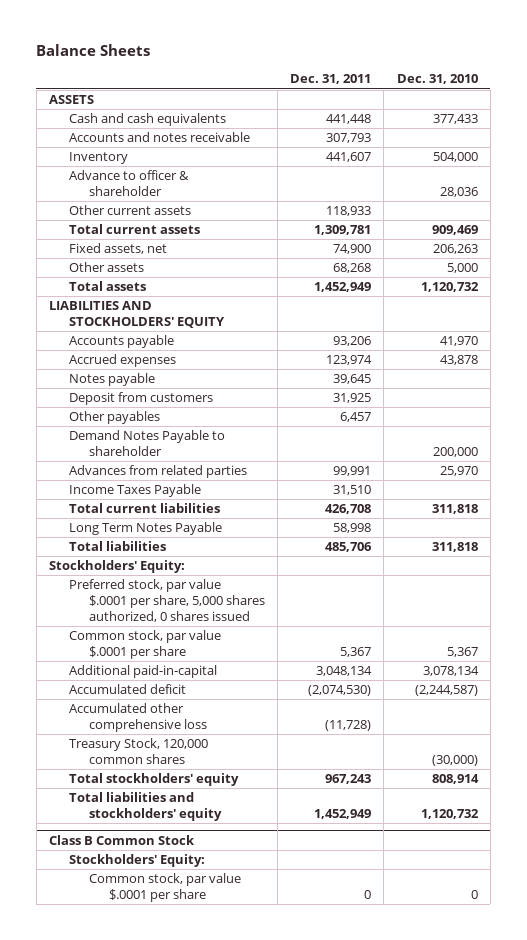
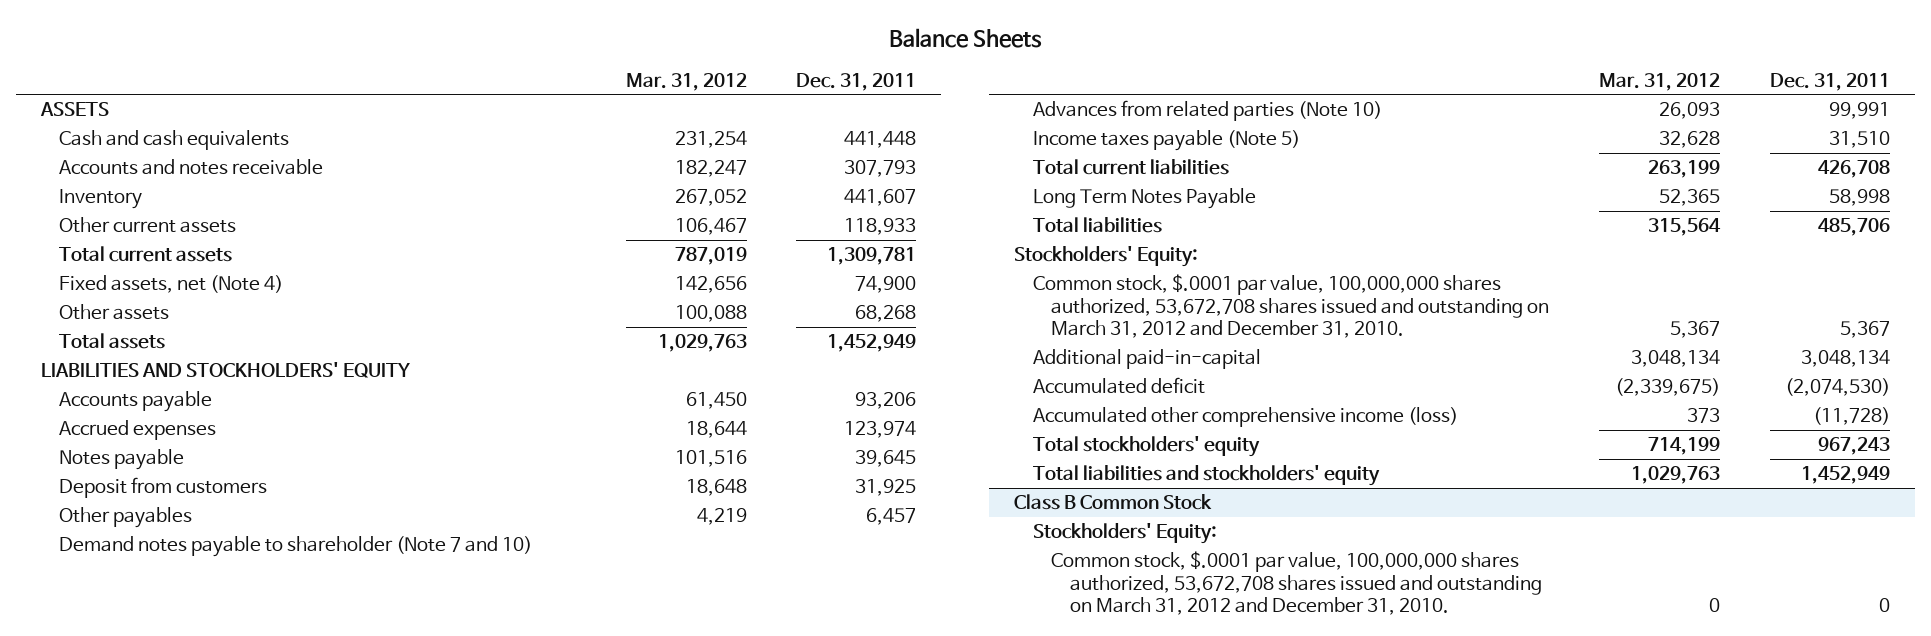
[396,74,478,85] Dec. 31, 2010 -> none
none -> [625,72,747,91] Mar. 31, 2012
[68,170,189,196] Advance to officer & shareholder -> none
[68,243,167,255] Fixed assets, net -> [59,275,284,294] Fixed assets, net (Note 4)
[68,430,225,456] Demand Notes Payable to shareholder -> [59,536,533,558] Demand notes payable to shareholder (Note 7 and 10)
[68,465,247,479] Advances from related parties -> [1032,100,1382,122] Advances from related parties (Note 10)
[68,484,201,498] Income Taxes Payable -> [1032,130,1300,152] Income taxes payable (Note 5)
[68,579,265,622] Preferred stock, par value $.0001 per share, 5,000 shares authorized, 0 shares issued -> none
[68,630,221,659] Common stock, par value $.0001 per share -> [1032,274,1550,339] Common stock, $.0001 par value, 100,000,000 shares authorized, 53,672,708 shares issued and outstanding on March 31, 2012 and December 31, 2010.
[68,738,208,764] Treasury Stock, 120,000 common shares -> none
[68,703,207,732] Accumulated other comprehensive loss -> [1032,407,1458,428] Accumulated other comprehensive income (loss)
[88,873,241,902] Common stock, par value $.0001 per share -> [1051,551,1542,616] Common stock, $.0001 par value, 100,000,000 shares authorized, 53,672,708 shares issued and outstanding on March 31, 2012 and December 31, 2010.

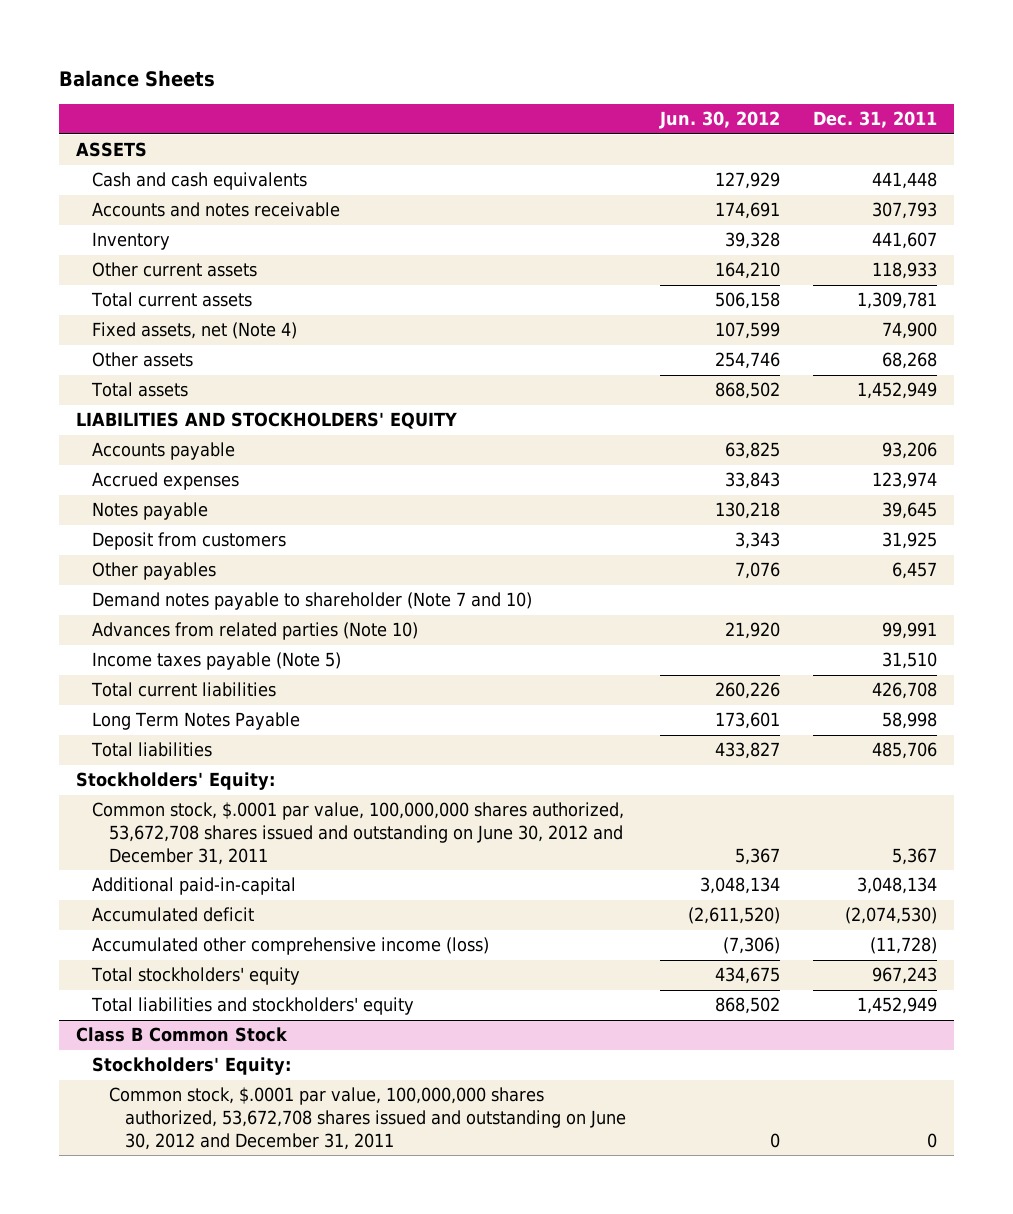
[625,72,747,91] Mar. 31, 2012 -> none
none -> [658,111,780,130] Jun. 30, 2012
[1032,274,1550,339] Common stock, $.0001 par value, 100,000,000 shares authorized, 53,672,708 shares issued and outstanding on March 31, 2012 and December 31, 2010. -> [92,802,625,865] Common stock, $.0001 par value, 100,000,000 shares authorized, 53,672,708 shares issued and outstanding on June 30, 2012 and December 31, 2011
[1051,551,1542,616] Common stock, $.0001 par value, 100,000,000 shares authorized, 53,672,708 shares issued and outstanding on March 31, 2012 and December 31, 2010. -> [108,1087,627,1150] Common stock, $.0001 par value, 100,000,000 shares authorized, 53,672,708 shares issued and outstanding on June 30, 2012 and December 31, 2011

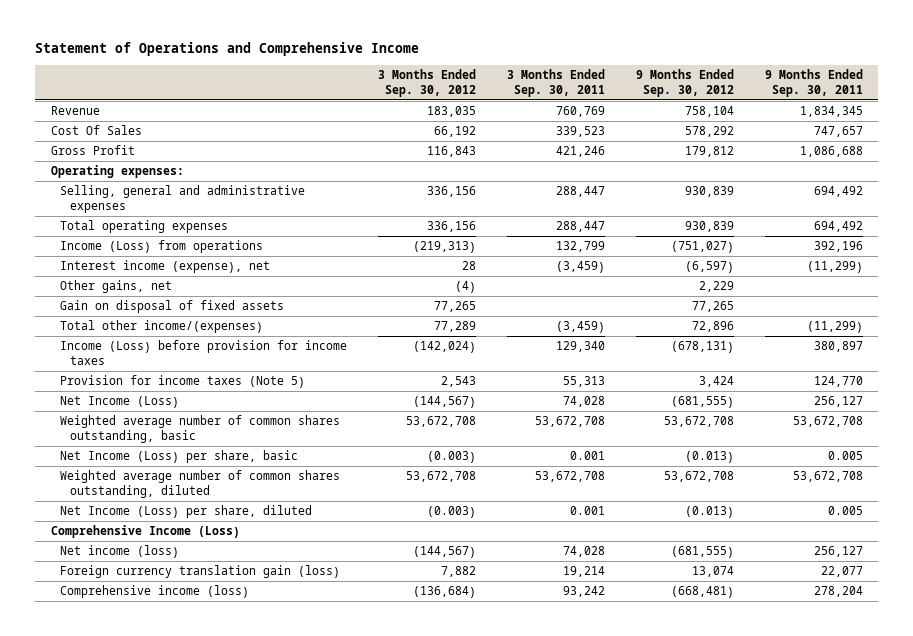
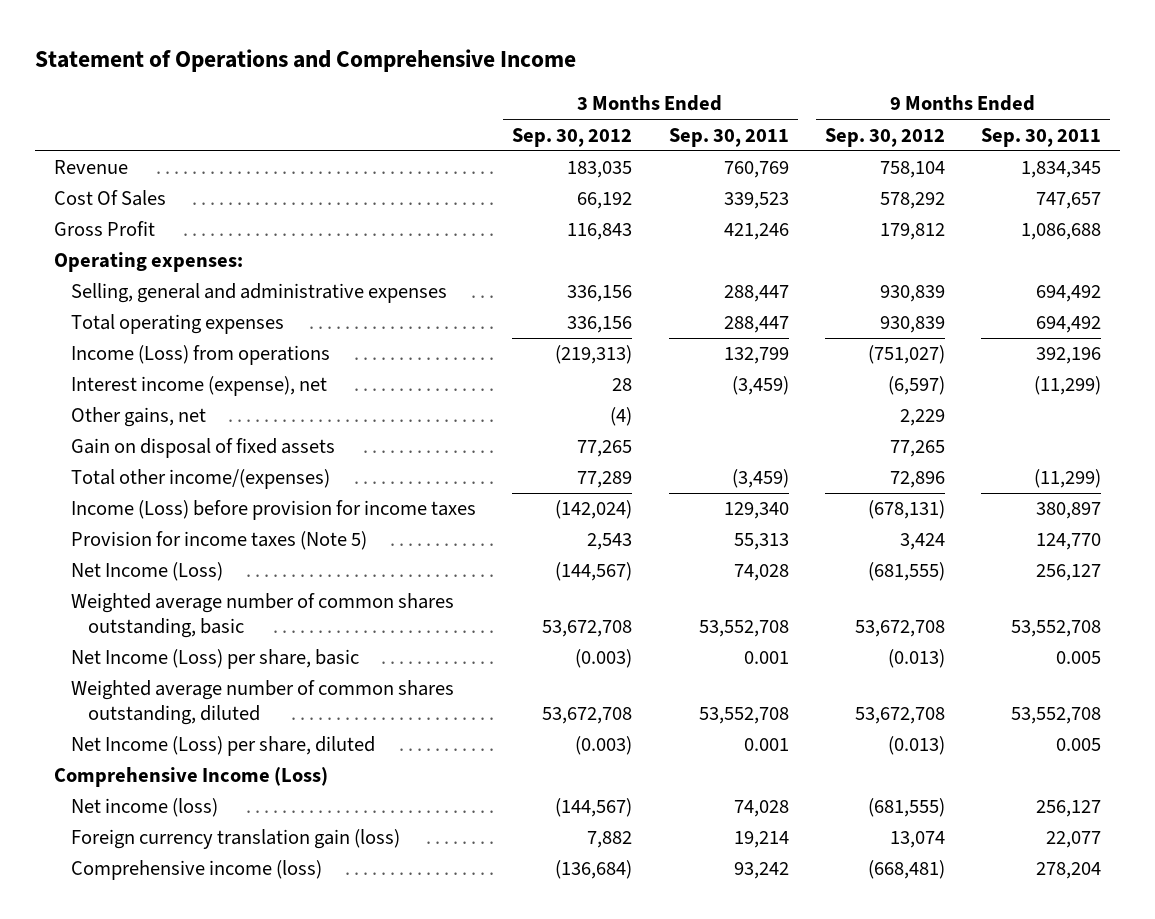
[534,416,605,428] 53,672,708 -> [698,620,789,638] 53,552,708
[792,416,863,428] 53,672,708 -> [1011,620,1102,638] 53,552,708
[534,471,605,483] 53,672,708 -> [698,707,789,725] 53,552,708
[792,471,863,483] 53,672,708 -> [1011,707,1102,725] 53,552,708

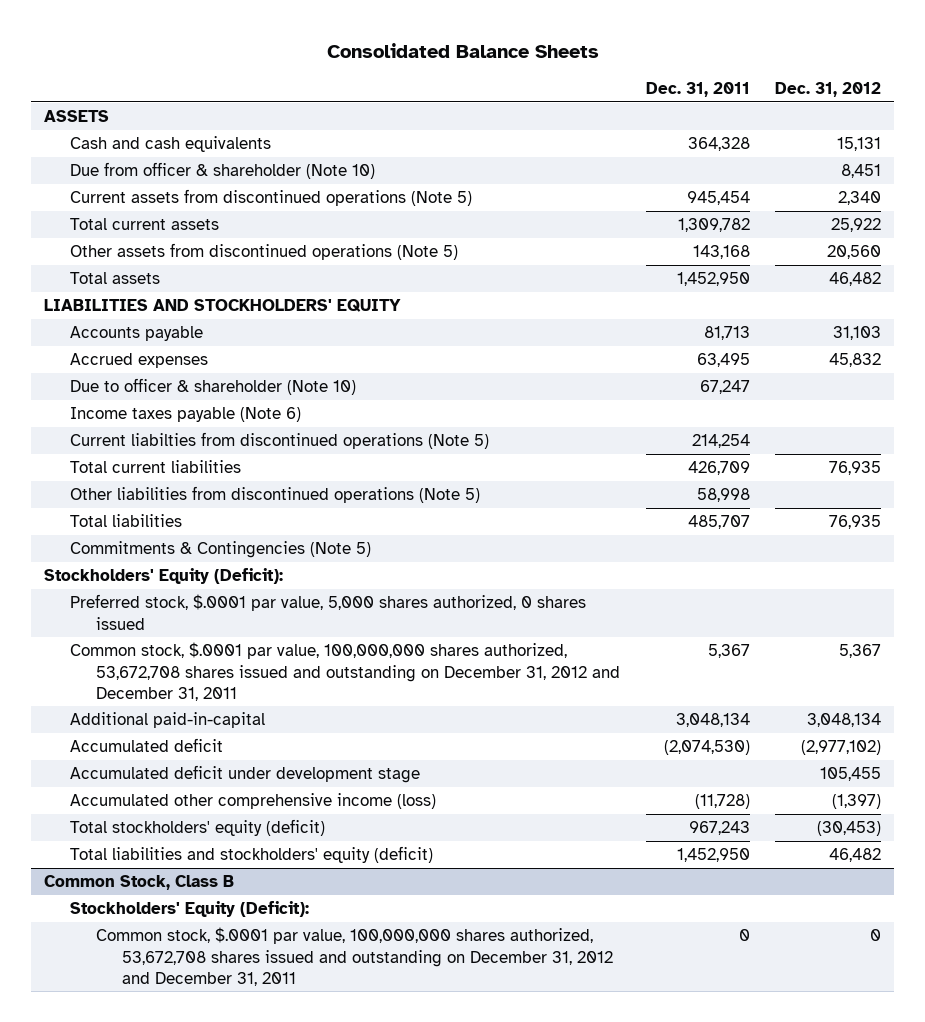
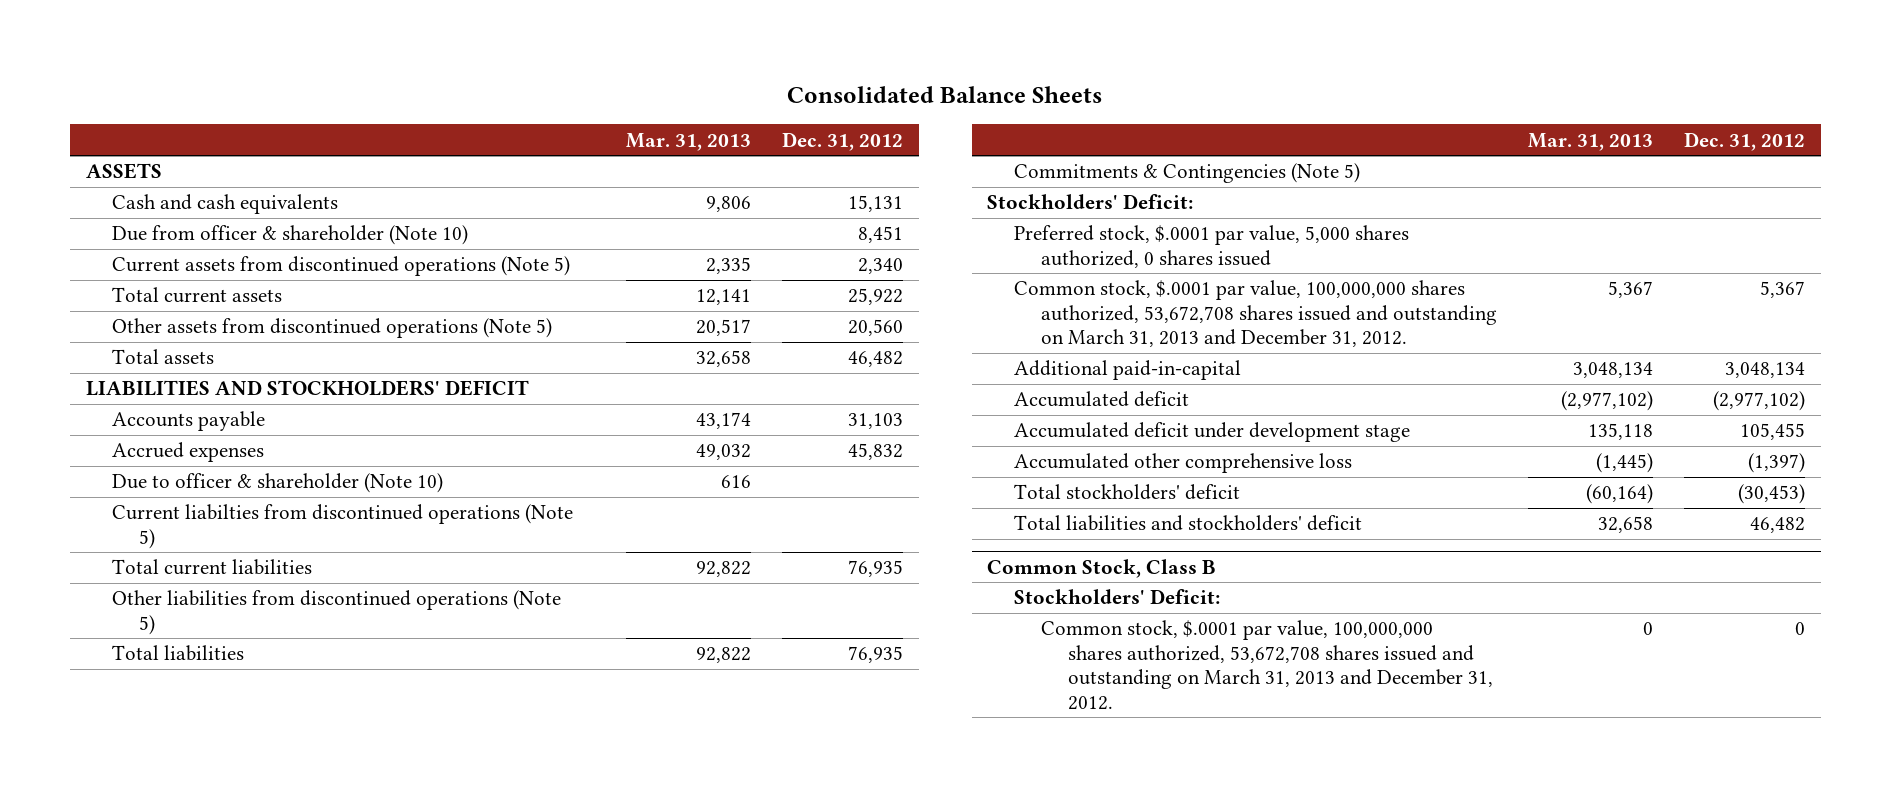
[645,82,750,98] Dec. 31, 2011 -> none
none -> [626,132,752,151] Mar. 31, 2013
[43,299,401,313] LIABILITIES AND STOCKHOLDERS' EQUITY -> [85,380,529,397] LIABILITIES AND STOCKHOLDERS' DEFICIT
[70,407,302,423] Income taxes payable (Note 6) -> none
[43,568,283,585] Stockholders' Equity (Deficit): -> [987,194,1194,210] Stockholders' Deficit:
[70,642,621,701] Common stock, $.0001 par value, 100,000,000 shares authorized, 53,672,708 shares issued and outstanding on December 31, 2012 and December 31, 2011 -> [1014,280,1498,348] Common stock, $.0001 par value, 100,000,000 shares authorized, 53,672,708 shares issued and outstanding on March 31, 2013 and December 31, 2012.
[70,793,437,810] Accumulated other comprehensive income (loss) -> [1014,453,1353,474] Accumulated other comprehensive loss
[70,819,326,837] Total stockholders' equity (deficit) -> [1014,484,1241,501] Total stockholders' deficit
[70,846,434,864] Total liabilities and stockholders' equity (deficit) -> [1014,515,1363,532] Total liabilities and stockholders' deficit
[70,901,310,918] Stockholders' Equity (Deficit): -> [1014,589,1221,605] Stockholders' Deficit:
[96,927,614,986] Common stock, $.0001 par value, 100,000,000 shares authorized, 53,672,708 shares issued and outstanding on December 31, 2012 and December 31, 2011 -> [1041,620,1493,710] Common stock, $.0001 par value, 100,000,000 shares authorized, 53,672,708 shares issued and outstanding on March 31, 2013 and December 31, 2012.

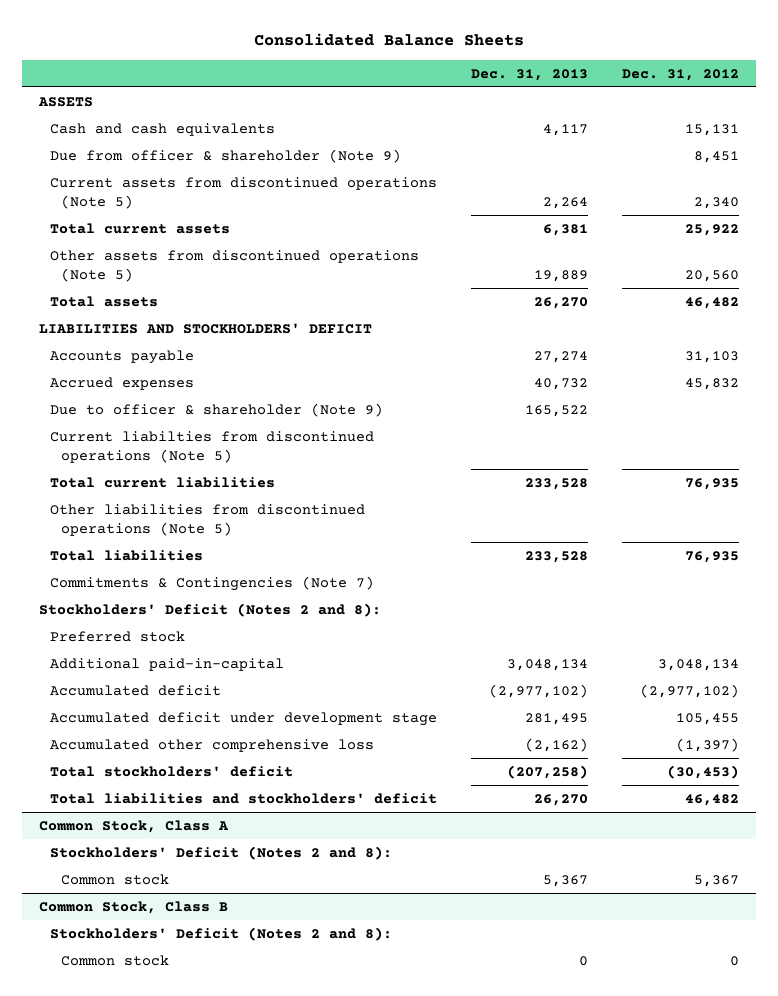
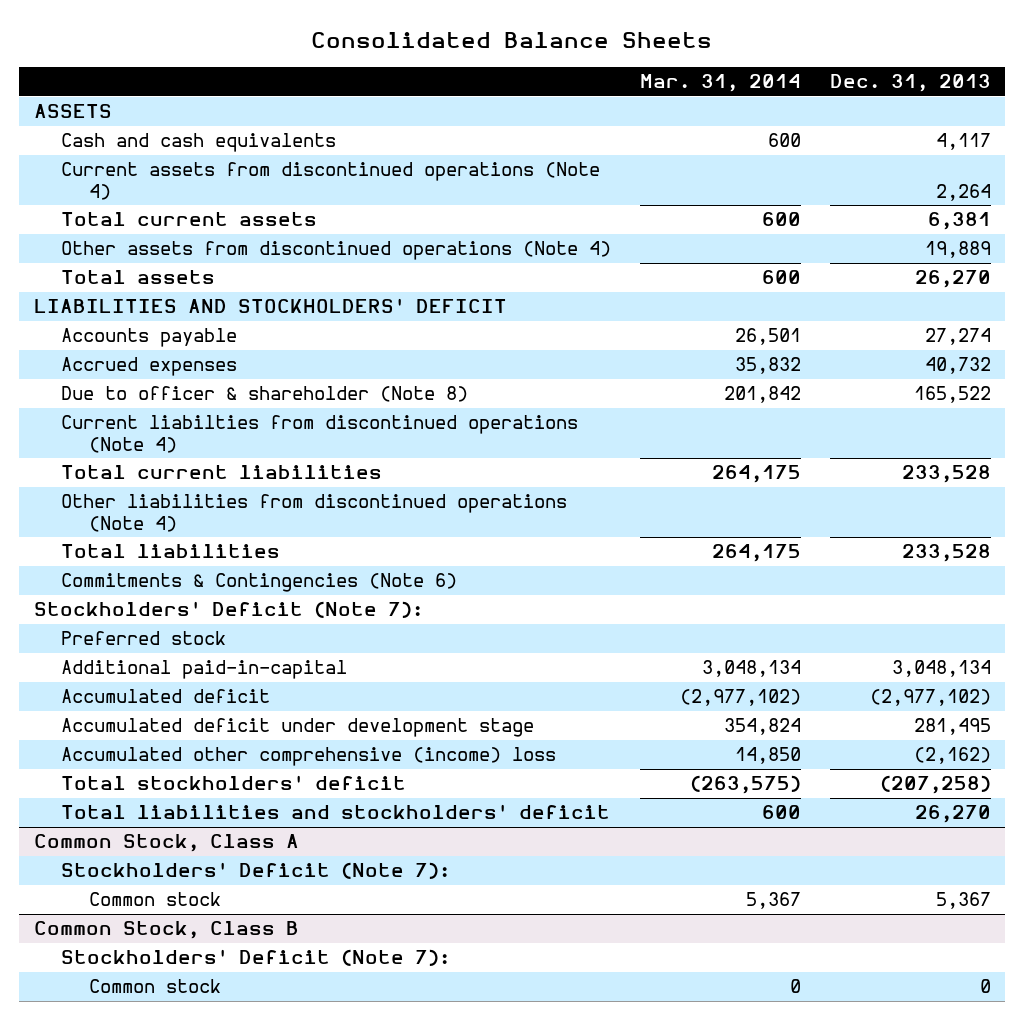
[621,68,739,81] Dec. 31, 2012 -> none
none -> [640,74,802,93] Mar. 31, 2014
[50,148,402,163] Due from officer & shareholder (Note 9) -> none
[50,176,438,209] Current assets from discontinued operations (Note 5) -> [61,162,601,200] Current assets from discontinued operations (Note 4)
[50,249,420,282] Other assets from discontinued operations (Note 5) -> [61,241,612,261] Other assets from discontinued operations (Note 4)
[50,402,384,417] Due to officer & shareholder (Note 9) -> [61,386,469,403] Due to officer & shareholder (Note 8)
[50,430,375,463] Current liabilties from discontinued operations (Note 5) -> [61,415,579,453] Current liabilties from discontinued operations (Note 4)
[50,503,366,536] Other liabilities from discontinued operations (Note 5) -> [61,494,568,532] Other liabilities from discontinued operations (Note 4)
[50,575,375,591] Commitments & Contingencies (Note 7) -> [61,573,458,593] Commitments & Contingencies (Note 6)
[38,602,381,617] Stockholders' Deficit (Notes 2 and 8): -> [33,601,423,619] Stockholders' Deficit (Note 7):
[50,738,375,752] Accumulated other comprehensive loss -> [61,747,557,767] Accumulated other comprehensive (income) loss
[50,845,393,860] Stockholders' Deficit (Notes 2 and 8): -> [61,862,451,880] Stockholders' Deficit (Note 7):
[50,926,393,941] Stockholders' Deficit (Notes 2 and 8): -> [61,949,451,967] Stockholders' Deficit (Note 7):

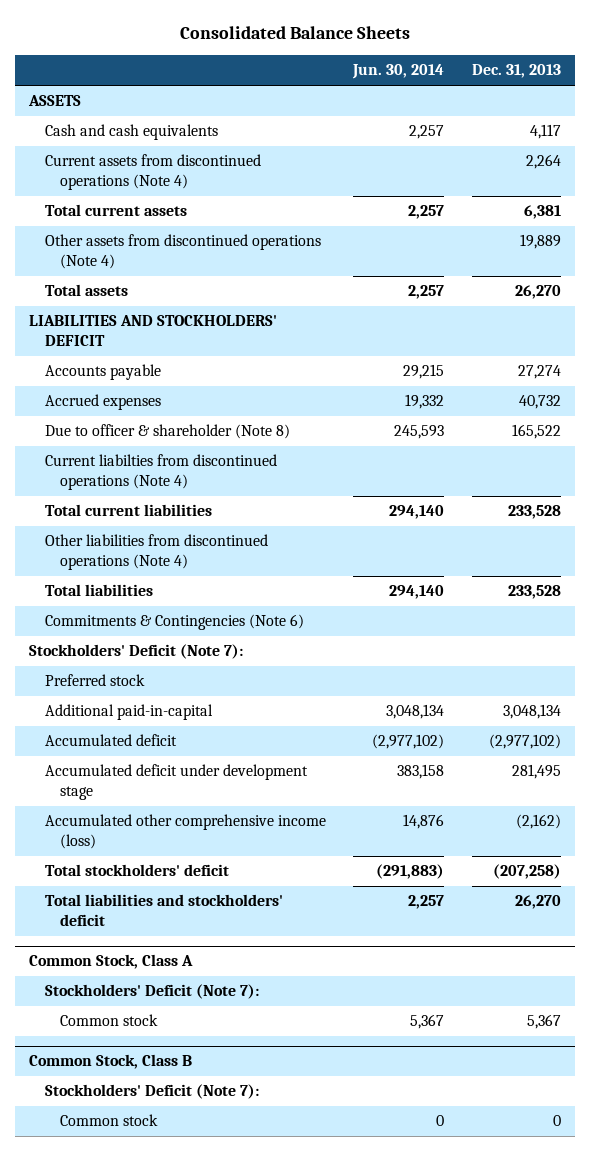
[640,74,802,93] Mar. 31, 2014 -> none
none -> [352,64,445,80] Jun. 30, 2014
[61,747,557,767] Accumulated other comprehensive (income) loss -> [44,814,326,850] Accumulated other comprehensive income (loss)

